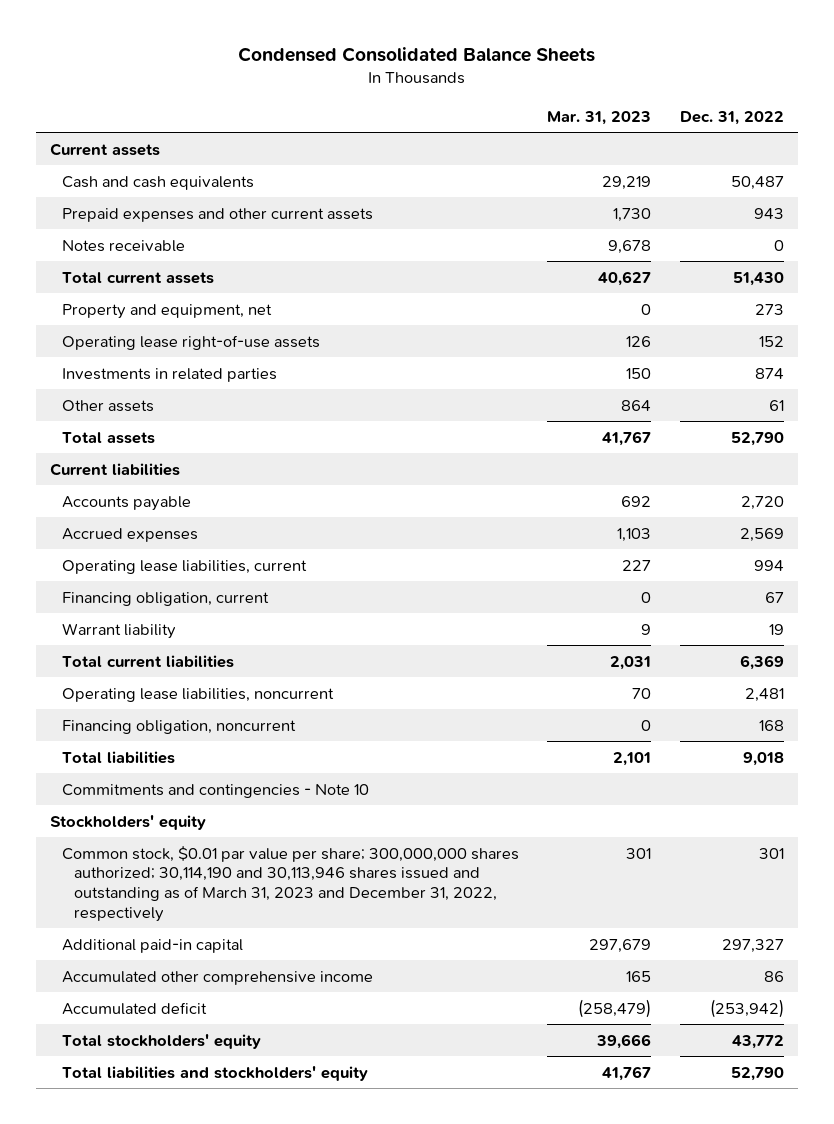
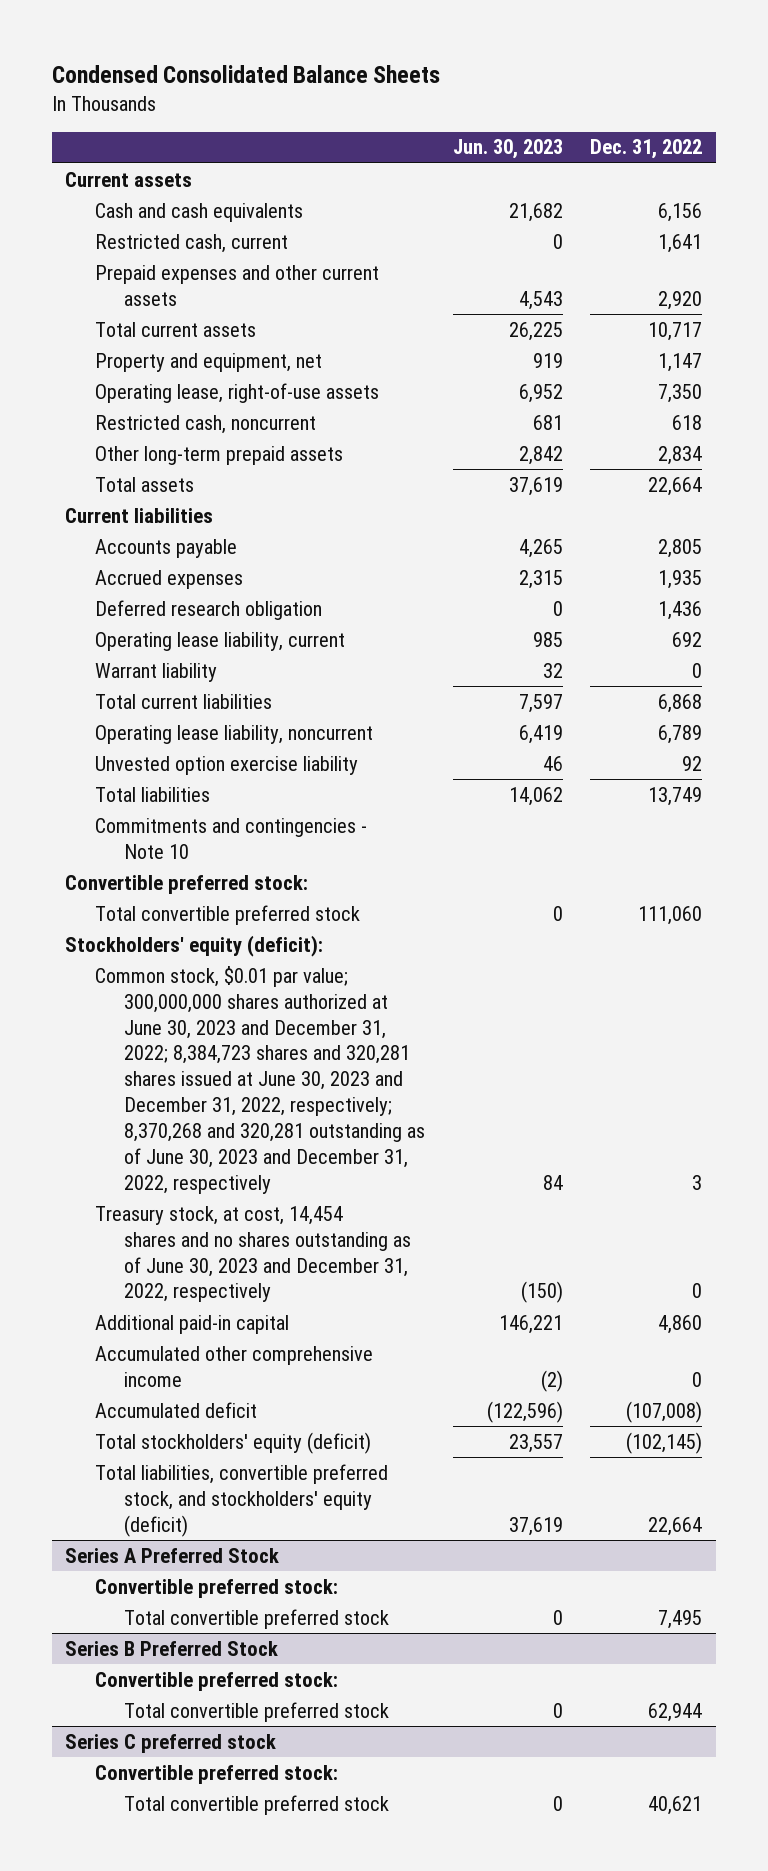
[547,110,652,125] Mar. 31, 2023 -> none
none -> [452,139,563,160] Jun. 30, 2023
[61,239,185,252] Notes receivable -> none
[61,367,277,382] Investments in related parties -> none
[61,399,154,412] Other assets -> none
[730,175,784,190] 50,487 -> [658,202,703,222] 6,156
none -> [94,233,288,253] Restricted cash, current
[753,207,784,219] 943 -> [658,290,703,310] 2,920
[732,271,784,286] 51,430 -> [648,321,703,341] 10,717
[754,303,784,315] 273 -> [658,352,703,372] 1,147
[61,334,320,350] Operating lease right-of-use assets -> [94,382,379,403] Operating lease, right-of-use assets
[758,335,784,347] 152 -> [658,383,703,403] 7,350
none -> [94,414,316,434] Restricted cash, noncurrent
none -> [94,445,343,465] Other long-term prepaid assets
[730,431,784,446] 52,790 -> [648,476,703,496] 22,664
[61,591,269,606] Financing obligation, current -> none
[61,719,296,734] Financing obligation, noncurrent -> none
[740,495,784,510] 2,720 -> [658,538,703,558] 2,805
[739,527,784,542] 2,569 -> [658,569,703,589] 1,935
none -> [94,599,322,620] Deferred research obligation
[61,559,307,574] Operating lease liabilities, current -> [94,631,345,651] Operating lease liability, current
[753,559,784,571] 994 -> [672,631,703,647] 692
[768,623,784,635] 19 -> [692,662,703,678] 0
[739,654,784,670] 6,369 -> [658,693,703,713] 6,868
[61,687,334,702] Operating lease liabilities, noncurrent -> [94,724,373,744] Operating lease liability, noncurrent
[744,687,784,702] 2,481 -> [658,724,703,744] 6,789
none -> [94,755,358,775] Unvested option exercise liability
[742,751,784,766] 9,018 -> [648,786,703,806] 13,749
none -> [65,874,309,894] Convertible preferred stock:
none -> [94,904,360,925] Total convertible preferred stock
[49,814,206,830] Stockholders' equity -> [65,934,324,957] Stockholders' equity (deficit):
[61,845,519,922] Common stock, $0.01 par value per share; 300,000,000 shares authorized; 30,114,190 and 30,113,946 shares issued and outstanding as of March 31, 2023 and December 31, 2022, respectively -> [94,965,426,1194] Common stock, $0.01 par value; 300,000,000 shares authorized at June 30, 2023 and December 31, 2022; 8,384,723 shares and 320,281 shares issued at June 30, 2023 and December 31, 2022, respectively; 8,370,268 and 320,281 outstanding as of June 30, 2023 and December 31, 2022, respectively
[758,847,784,859] 301 -> [692,1174,703,1190] 3
none -> [94,1205,412,1303] Treasury stock, at cost, 14,454 shares and no shares outstanding as of June 30, 2023 and December 31, 2022, respectively
[721,938,784,953] 297,327 -> [658,1314,703,1334] 4,860
[763,970,784,982] 86 -> [692,1371,703,1387] 0
[709,998,784,1018] (253,942) -> [626,1400,703,1423] (107,008)
[61,1033,261,1049] Total stockholders' equity -> [94,1431,371,1454] Total stockholders' equity (deficit)
[731,1034,784,1049] 43,772 -> [626,1431,703,1454] (102,145)
[61,1065,368,1081] Total liabilities and stockholders' equity -> [94,1463,388,1537] Total liabilities, convertible preferred stock, and stockholders' equity (deficit)
[730,1066,784,1081] 52,790 -> [648,1516,703,1536] 22,664
none -> [65,1547,280,1563] Series A Preferred Stock
none -> [94,1578,338,1598] Convertible preferred stock:
none -> [124,1608,390,1629] Total convertible preferred stock
none -> [65,1640,279,1656] Series B Preferred Stock
none -> [94,1671,338,1691] Convertible preferred stock:
none -> [124,1701,390,1722] Total convertible preferred stock
none -> [65,1733,277,1753] Series C preferred stock
none -> [94,1764,338,1784] Convertible preferred stock:
none -> [124,1794,390,1815] Total convertible preferred stock

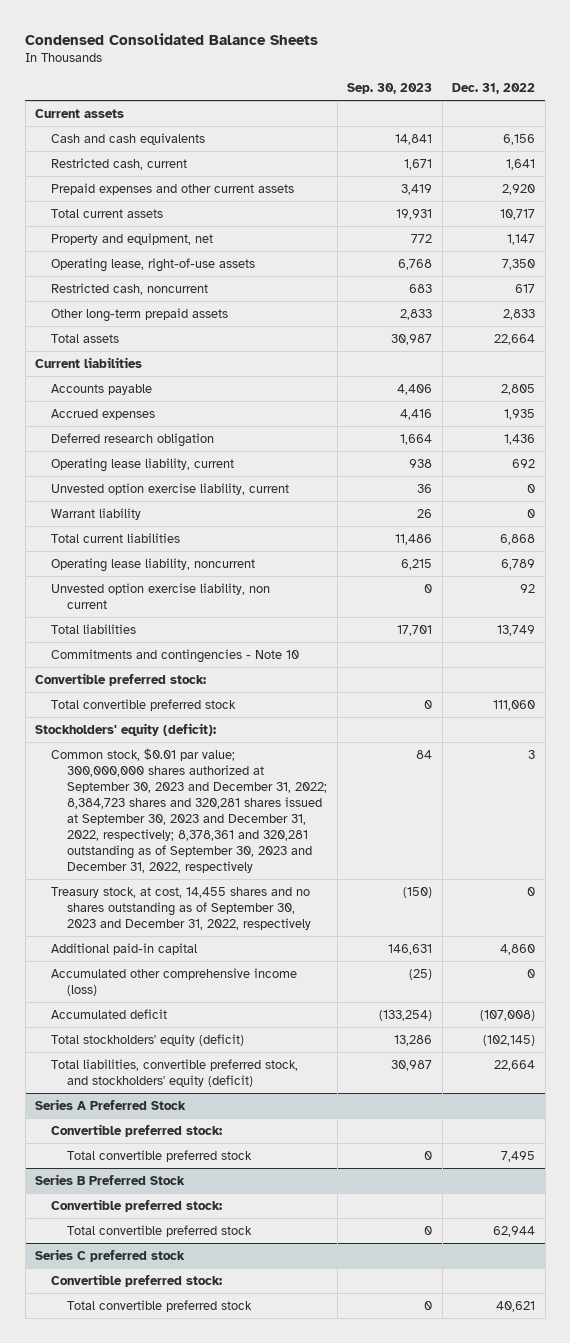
[452,139,563,160] Jun. 30, 2023 -> none
none -> [347,82,433,94] Sep. 30, 2023
[672,414,703,430] 618 -> [515,283,536,293] 617
[658,445,703,465] 2,834 -> [503,308,536,320] 2,833
none -> [51,482,290,495] Unvested option exercise liability, current
[94,755,358,775] Unvested option exercise liability -> [51,582,271,609] Unvested option exercise liability, non current
[94,965,426,1194] Common stock, $0.01 par value; 300,000,000 shares authorized at June 30, 2023 and December 31, 2022; 8,384,723 shares and 320,281 shares issued at June 30, 2023 and December 31, 2022, respectively; 8,370,268 and 320,281 outstanding as of June 30, 2023 and December 31, 2022, respectively -> [51,747,328,873] Common stock, $0.01 par value; 300,000,000 shares authorized at September 30, 2023 and December 31, 2022; 8,384,723 shares and 320,281 shares issued at September 30, 2023 and December 31, 2022, respectively; 8,378,361 and 320,281 outstanding as of September 30, 2023 and December 31, 2022, respectively
[94,1205,412,1303] Treasury stock, at cost, 14,454 shares and no shares outstanding as of June 30, 2023 and December 31, 2022, respectively -> [51,886,312,930] Treasury stock, at cost, 14,455 shares and no shares outstanding as of September 30, 2023 and December 31, 2022, respectively
[94,1345,373,1387] Accumulated other comprehensive income -> [51,967,298,996] Accumulated other comprehensive income (loss)

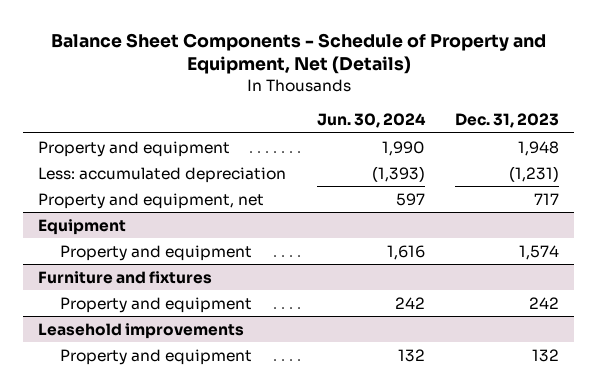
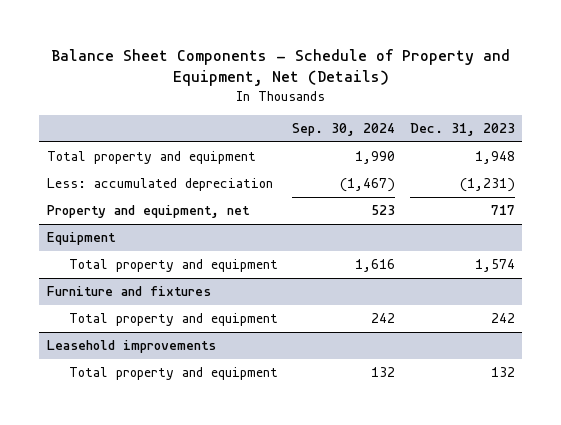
[316,112,426,128] Jun. 30, 2024 -> none
none -> [292,123,396,137] Sep. 30, 2024
[38,140,231,157] Property and equipment -> [46,151,256,165] Total property and equipment
[60,244,253,261] Property and equipment -> [68,259,278,273] Total property and equipment
[60,296,253,313] Property and equipment -> [68,313,278,327] Total property and equipment
[60,348,253,365] Property and equipment -> [68,367,278,381] Total property and equipment

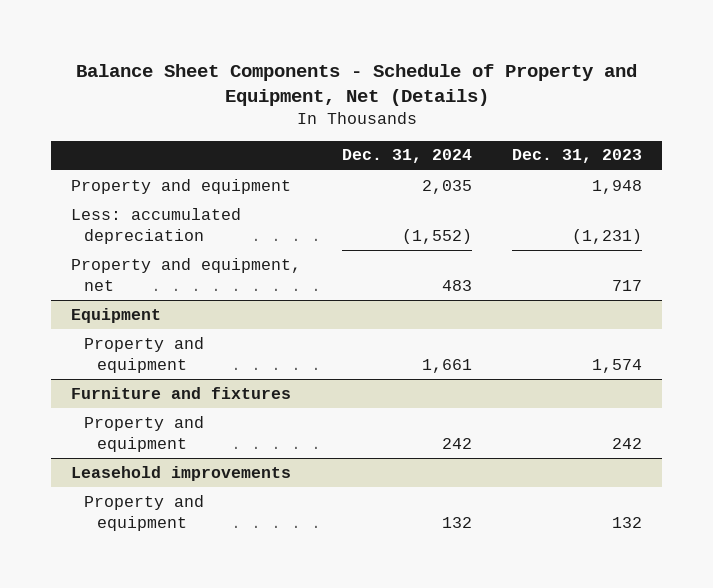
[292,123,396,137] Sep. 30, 2024 -> none
none -> [341,149,472,164] Dec. 31, 2024
[46,151,256,165] Total property and equipment -> [71,178,292,194] Property and equipment
[68,259,278,273] Total property and equipment -> [84,336,205,373] Property and equipment
[68,313,278,327] Total property and equipment -> [84,415,205,452] Property and equipment
[68,367,278,381] Total property and equipment -> [84,494,205,531] Property and equipment

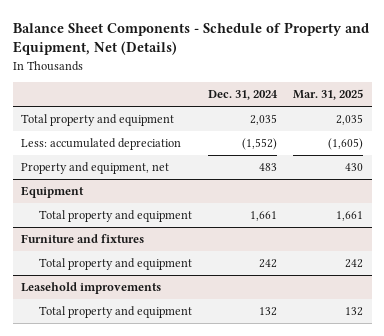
[511,149,642,164] Dec. 31, 2023 -> none
none -> [293,89,364,101] Mar. 31, 2025
[71,178,292,194] Property and equipment -> [20,114,174,127] Total property and equipment
[84,336,205,373] Property and equipment -> [39,210,193,223] Total property and equipment
[84,415,205,452] Property and equipment -> [39,258,193,271] Total property and equipment
[84,494,205,531] Property and equipment -> [39,306,193,319] Total property and equipment

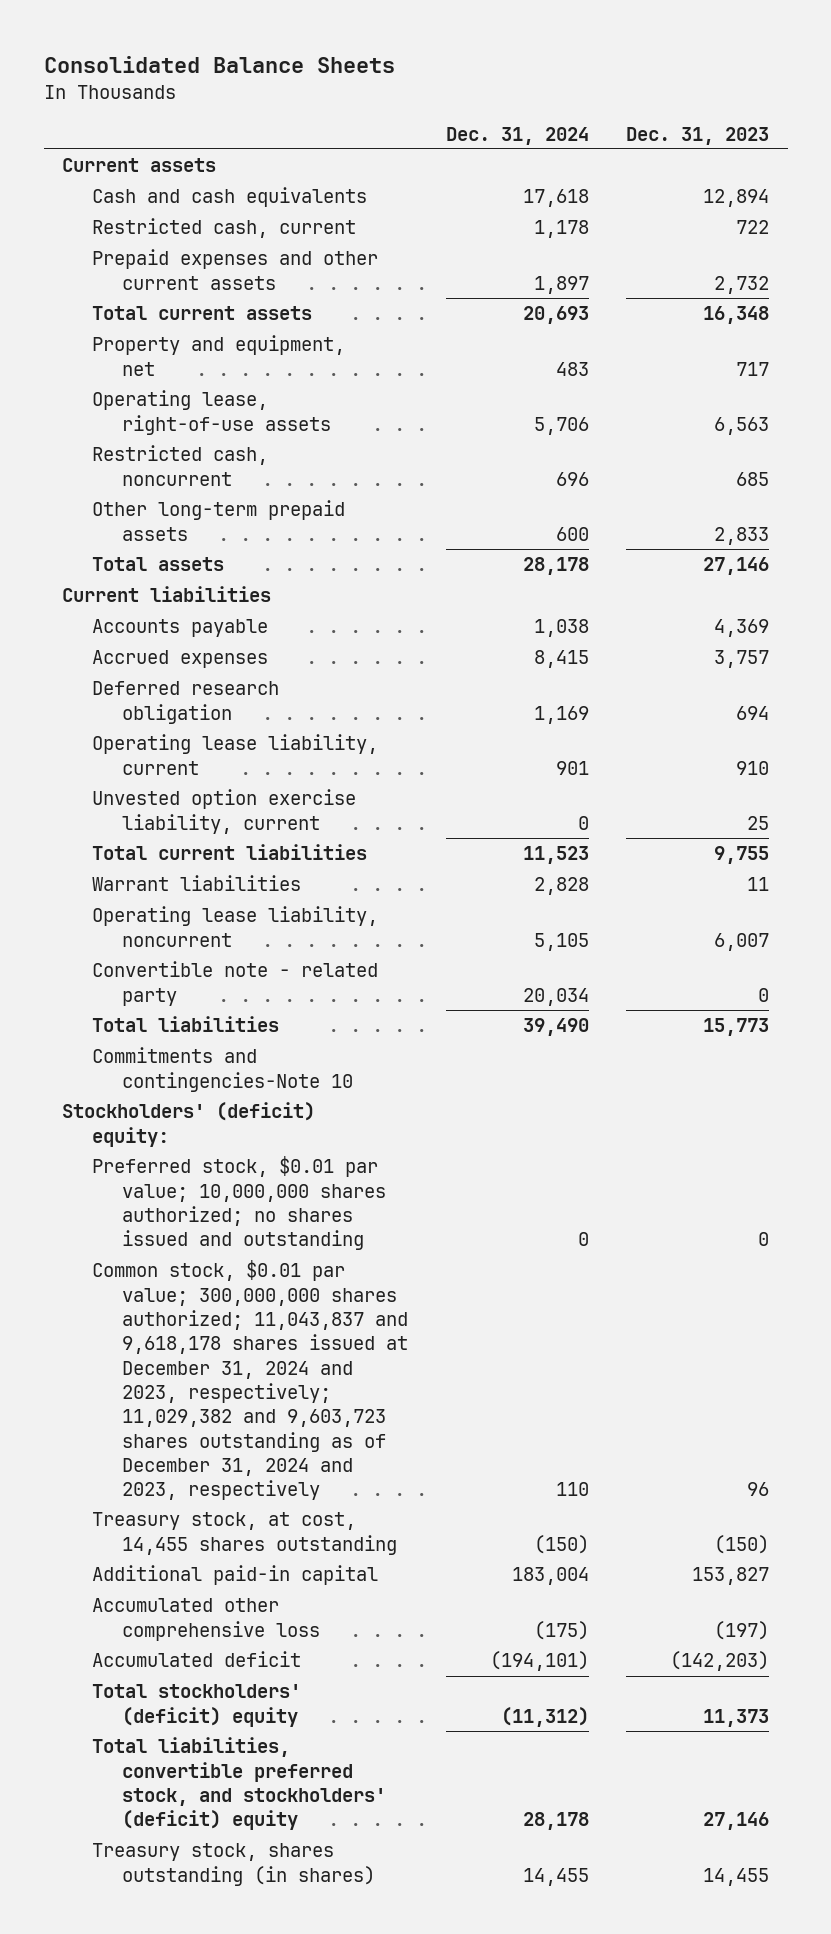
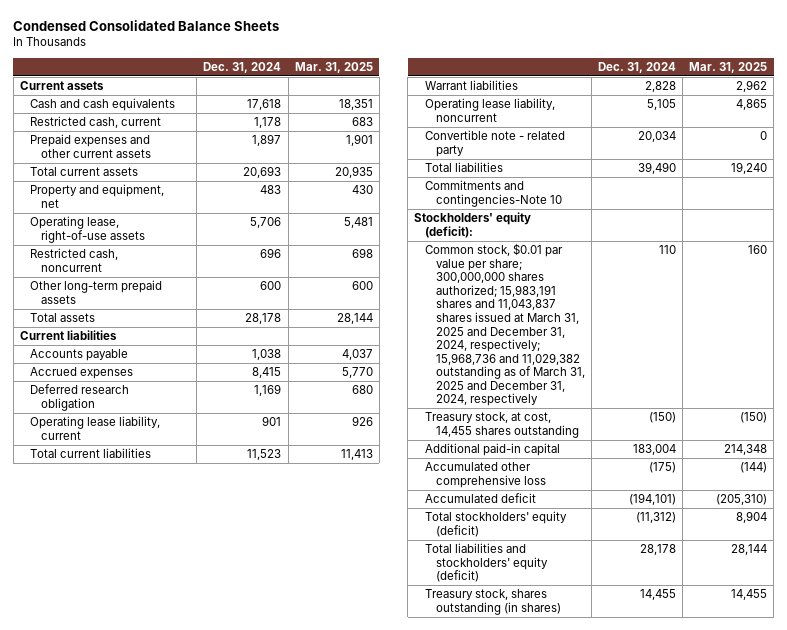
[43,56,395,74] Consolidated Balance Sheets -> [13,19,280,31] Condensed Consolidated Balance Sheets
[626,126,770,145] Dec. 31, 2023 -> none
none -> [294,62,373,74] Mar. 31, 2025
[92,789,357,834] Unvested option exercise liability, current -> none
[92,1156,387,1251] Preferred stock, $0.01 par value; 10,000,000 shares authorized; no shares issued and outstanding -> none
[62,1102,316,1147] Stockholders' (deficit) equity: -> [414,212,532,238] Stockholders' equity (deficit):
[92,1260,409,1501] Common stock, $0.01 par value; 300,000,000 shares authorized; 11,043,837 and 9,618,178 shares issued at December 31, 2024 and 2023, respectively; 11,029,382 and 9,603,723 shares outstanding as of December 31, 2024 and 2023, respectively -> [425,243,585,407] Common stock, $0.01 par value per share; 300,000,000 shares authorized; 15,983,191 shares and 11,043,837 shares issued at March 31, 2025 and December 31, 2024, respectively; 15,968,736 and 11,029,382 outstanding as of March 31, 2025 and December 31, 2024, respectively
[92,1684,302,1727] Total stockholders' (deficit) equity -> [425,511,568,537] Total stockholders' equity (deficit)
[92,1737,387,1831] Total liabilities, convertible preferred stock, and stockholders' (deficit) equity -> [425,543,548,583] Total liabilities and stockholders' equity (deficit)

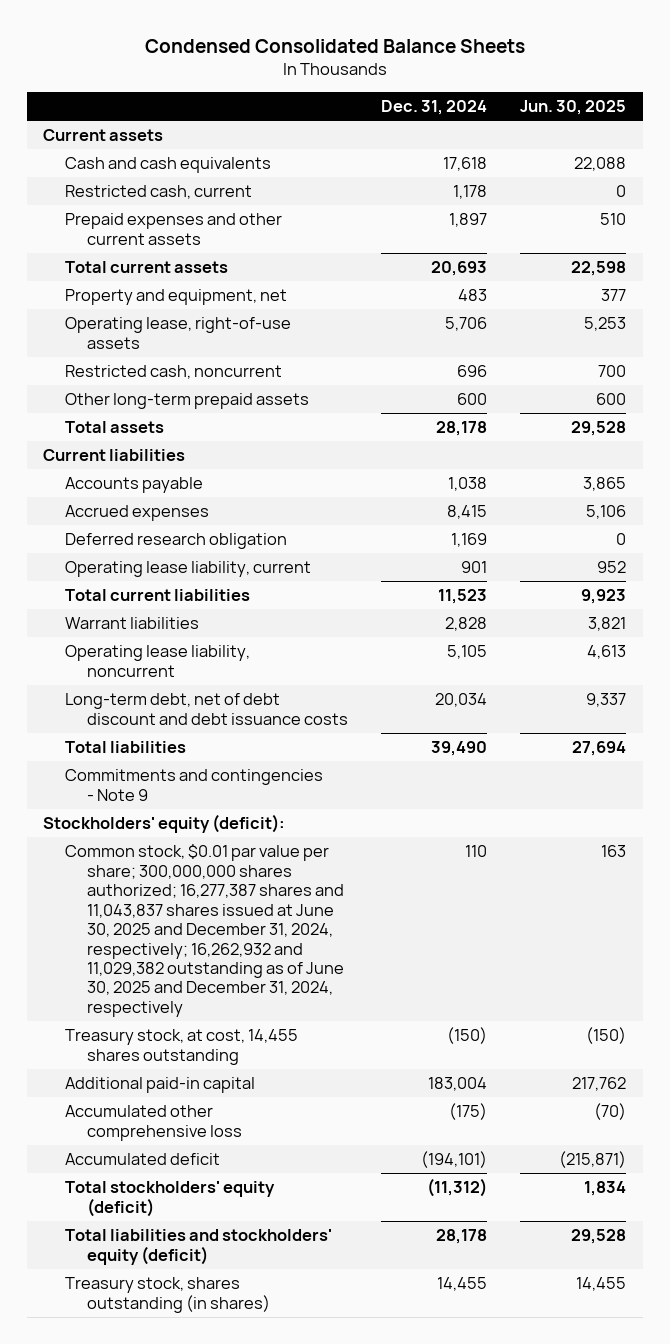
[294,62,373,74] Mar. 31, 2025 -> none
none -> [520,100,627,116] Jun. 30, 2025
[425,130,566,157] Convertible note - related party -> [65,693,348,725] Long-term debt, net of debt discount and debt issuance costs
[425,180,562,207] Commitments and contingencies-Note 10 -> [65,769,324,801] Commitments and contingencies - Note 9
[425,243,585,407] Common stock, $0.01 par value per share; 300,000,000 shares authorized; 15,983,191 shares and 11,043,837 shares issued at March 31, 2025 and December 31, 2024, respectively; 15,968,736 and 11,029,382 outstanding as of March 31, 2025 and December 31, 2024, respectively -> [65,844,344,1017] Common stock, $0.01 par value per share; 300,000,000 shares authorized; 16,277,387 shares and 11,043,837 shares issued at June 30, 2025 and December 31, 2024, respectively; 16,262,932 and 11,029,382 outstanding as of June 30, 2025 and December 31, 2024, respectively

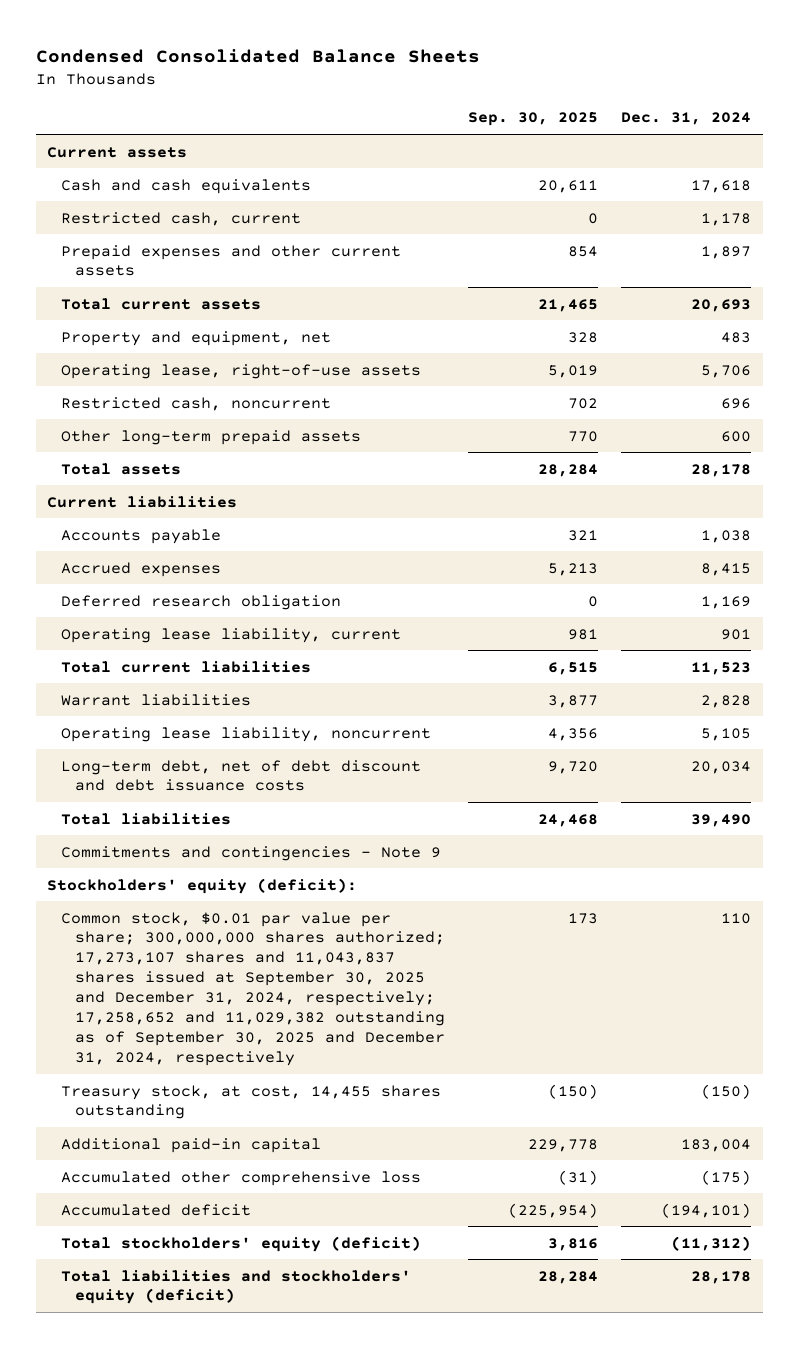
[520,100,627,116] Jun. 30, 2025 -> none
none -> [468,112,599,127] Sep. 30, 2025
[65,844,344,1017] Common stock, $0.01 par value per share; 300,000,000 shares authorized; 16,277,387 shares and 11,043,837 shares issued at June 30, 2025 and December 31, 2024, respectively; 16,262,932 and 11,029,382 outstanding as of June 30, 2025 and December 31, 2024, respectively -> [61,911,446,1067] Common stock, $0.01 par value per share; 300,000,000 shares authorized; 17,273,107 shares and 11,043,837 shares issued at September 30, 2025 and December 31, 2024, respectively; 17,258,652 and 11,029,382 outstanding as of September 30, 2025 and December 31, 2024, respectively
[65,1277,270,1313] Treasury stock, shares outstanding (in shares) -> none

